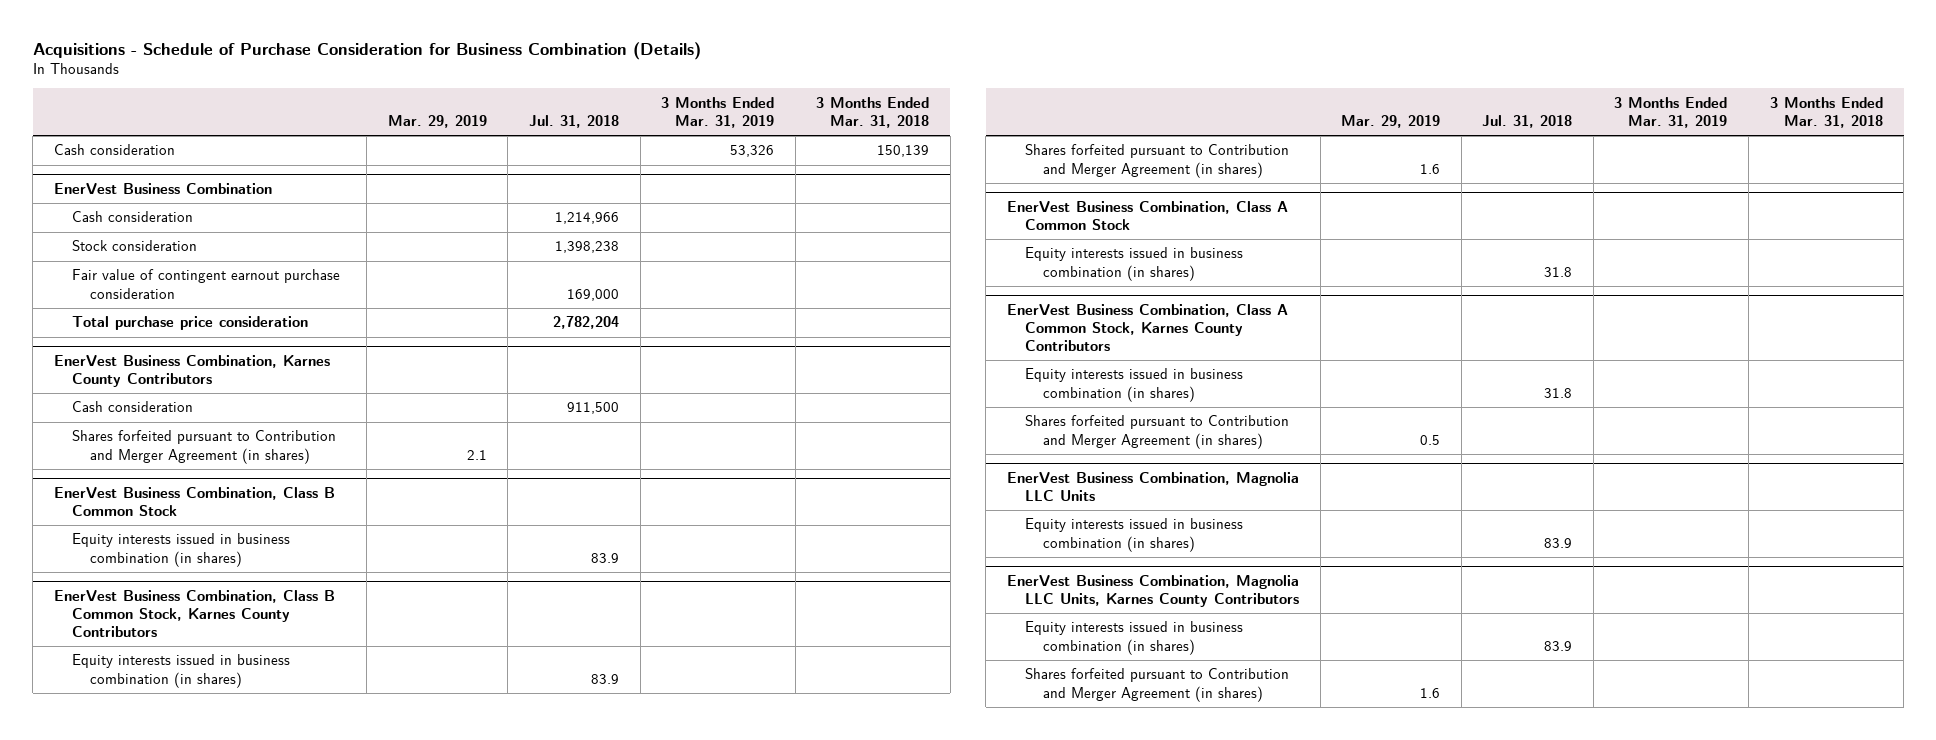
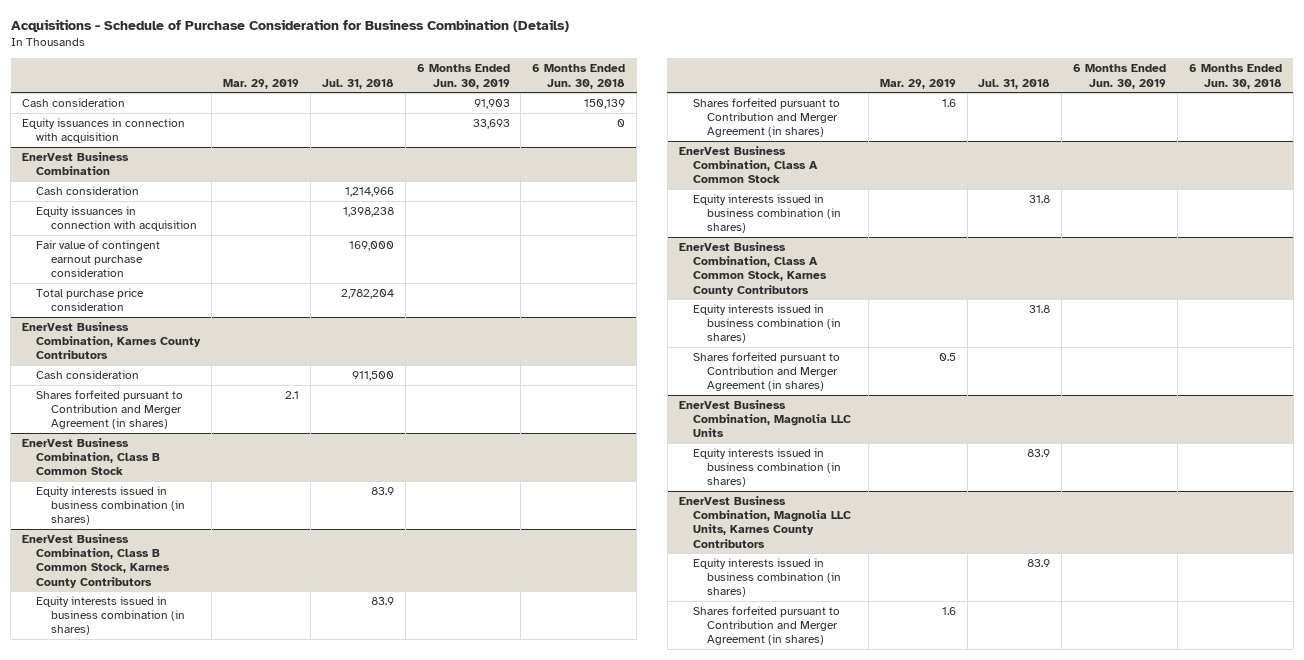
[661,96,775,128] 3 Months Ended Mar. 31, 2019 -> none
[816,96,930,128] 3 Months Ended Mar. 31, 2018 -> none
none -> [416,64,510,89] 6 Months Ended Jun. 30, 2019
none -> [532,64,626,89] 6 Months Ended Jun. 30, 2018
none -> [22,117,186,144] Equity issuances in connection with acquisition
[71,240,197,252] Stock consideration -> [36,205,197,232] Equity issuances in connection with acquisition

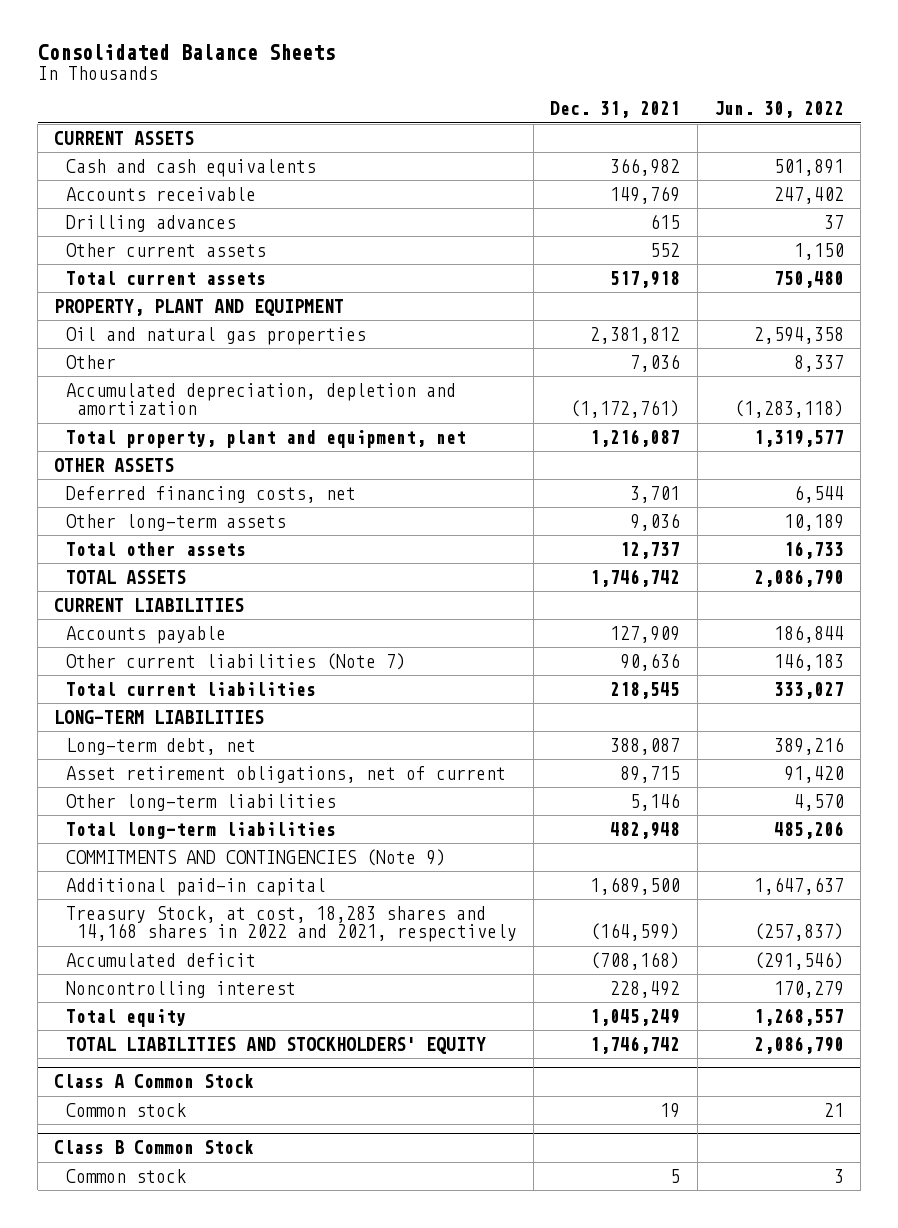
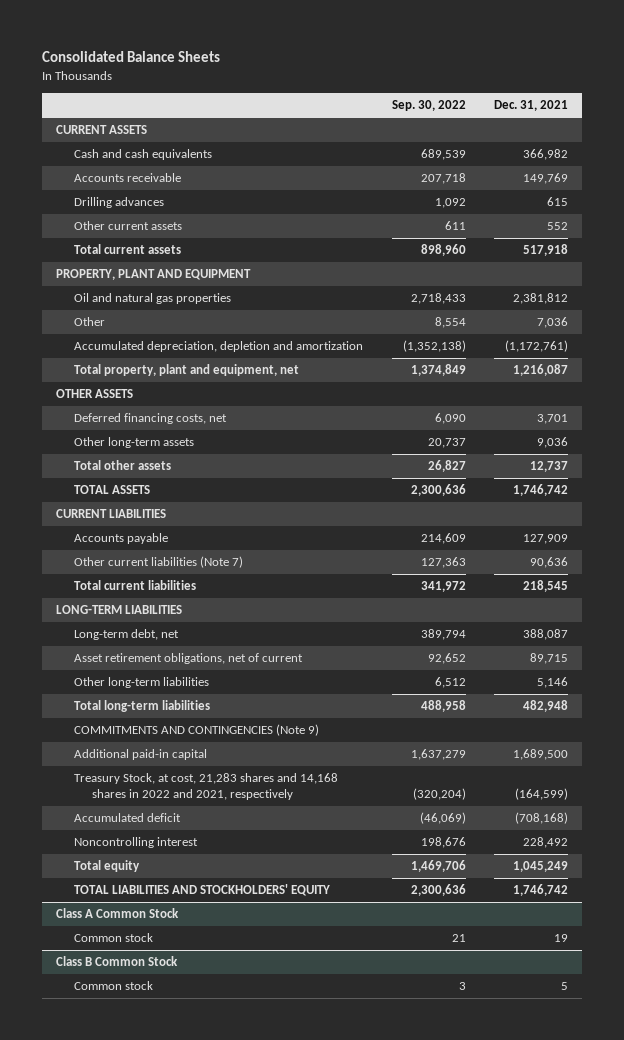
[714,101,845,119] Jun. 30, 2022 -> none
none -> [391,100,466,112] Sep. 30, 2022
[65,905,517,943] Treasury Stock, at cost, 18,283 shares and 14,168 shares in 2022 and 2021, respectively -> [74,773,339,801] Treasury Stock, at cost, 21,283 shares and 14,168 shares in 2022 and 2021, respectively

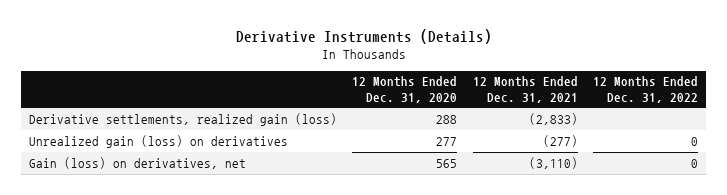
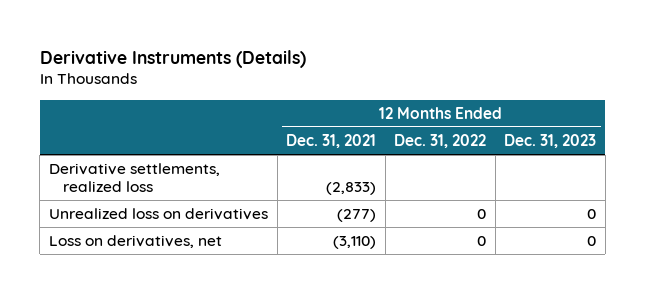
[352,76,458,103] 12 Months Ended Dec. 31, 2020 -> none
none -> [504,134,597,149] Dec. 31, 2023
[28,112,337,126] Derivative settlements, realized gain (loss) -> [48,163,220,192] Derivative settlements, realized loss
[28,134,288,148] Unrealized gain (loss) on derivatives -> [48,208,268,221] Unrealized loss on derivatives
[28,156,246,169] Gain (loss) on derivatives, net -> [48,235,222,249] Loss on derivatives, net

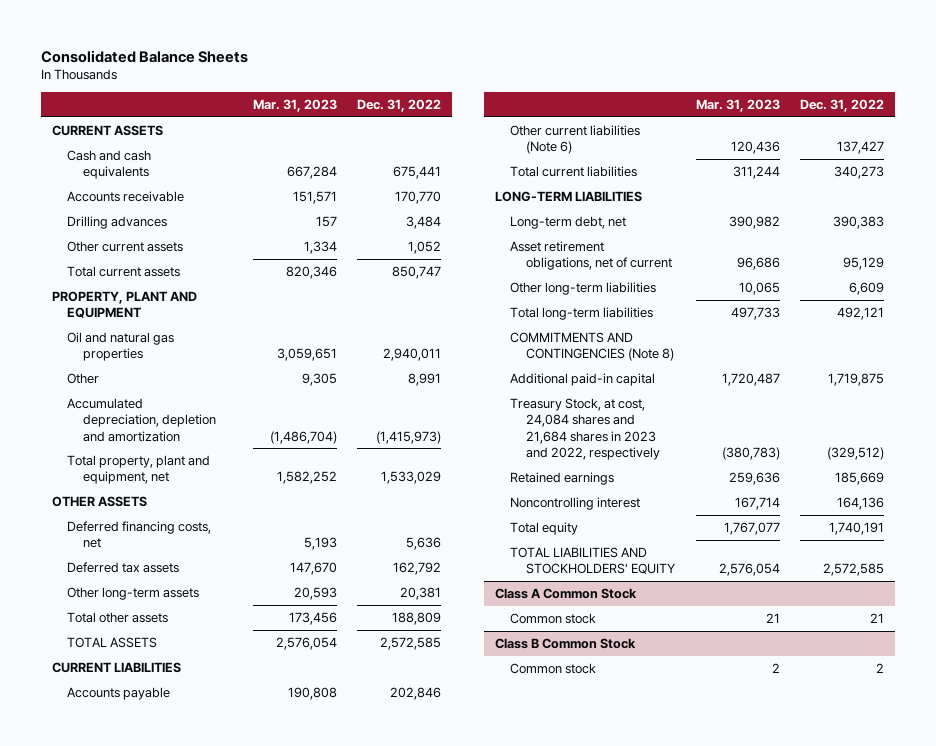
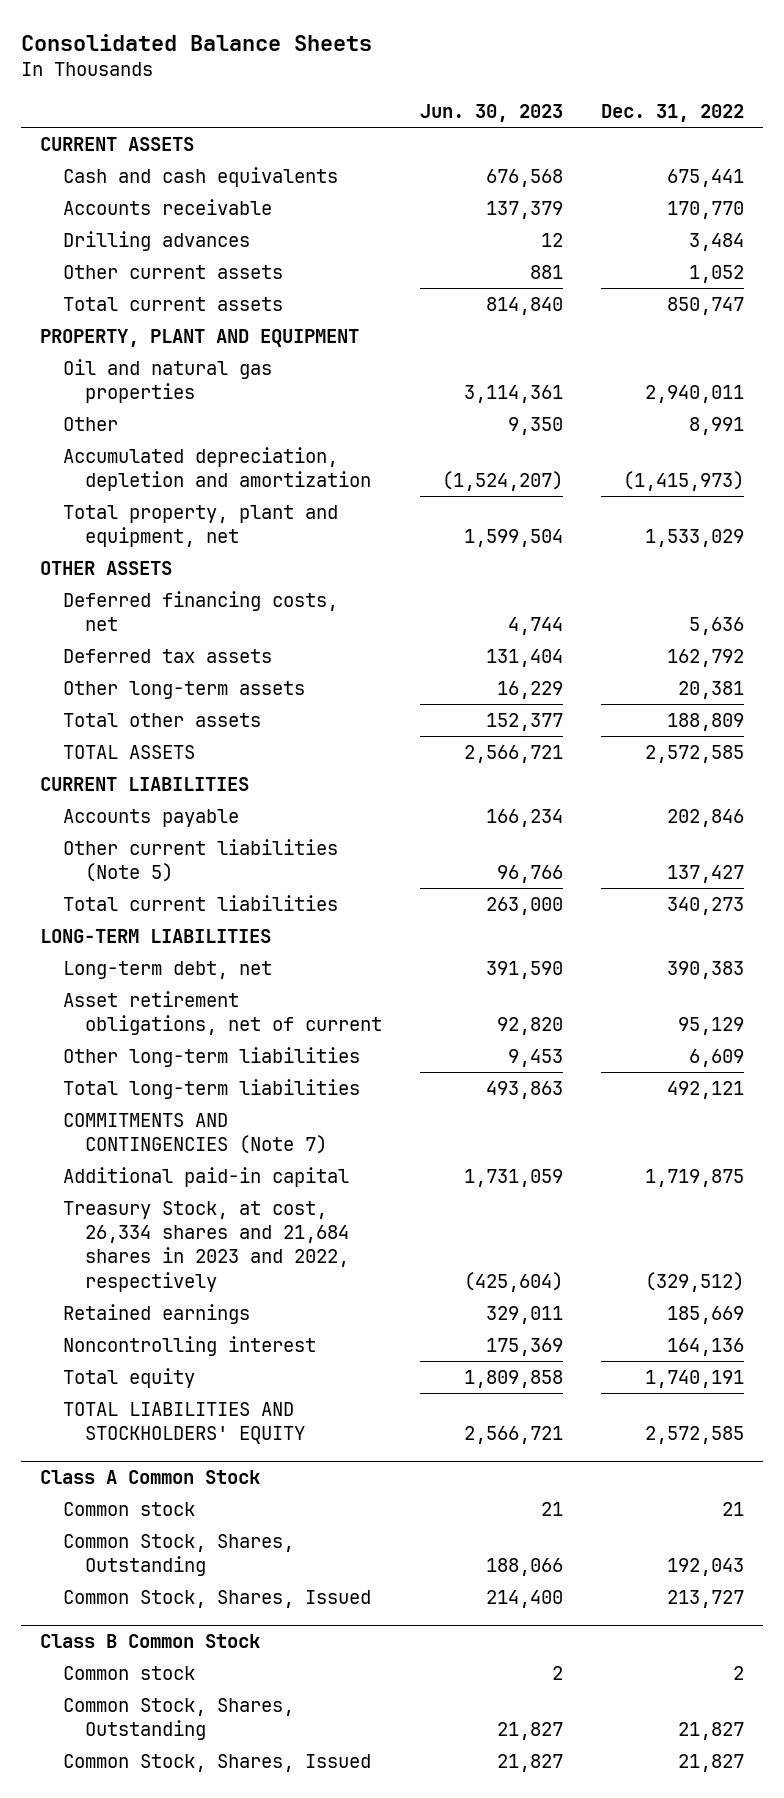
[252,98,337,112] Mar. 31, 2023 -> none
none -> [420,104,564,123] Jun. 30, 2023
[510,124,641,155] Other current liabilities (Note 6) -> [62,838,338,883] Other current liabilities (Note 5)
[510,331,674,362] COMMITMENTS AND CONTINGENCIES (Note 8) -> [62,1112,328,1155] COMMITMENTS AND CONTINGENCIES (Note 7)
[510,397,660,460] Treasury Stock, at cost, 24,084 shares and 21,684 shares in 2023 and 2022, respectively -> [62,1200,350,1292] Treasury Stock, at cost, 26,334 shares and 21,684 shares in 2023 and 2022, respectively
none -> [62,1533,294,1577] Common Stock, Shares, Outstanding
none -> [62,1589,371,1608] Common Stock, Shares, Issued
none -> [62,1697,294,1741] Common Stock, Shares, Outstanding
none -> [62,1753,371,1772] Common Stock, Shares, Issued

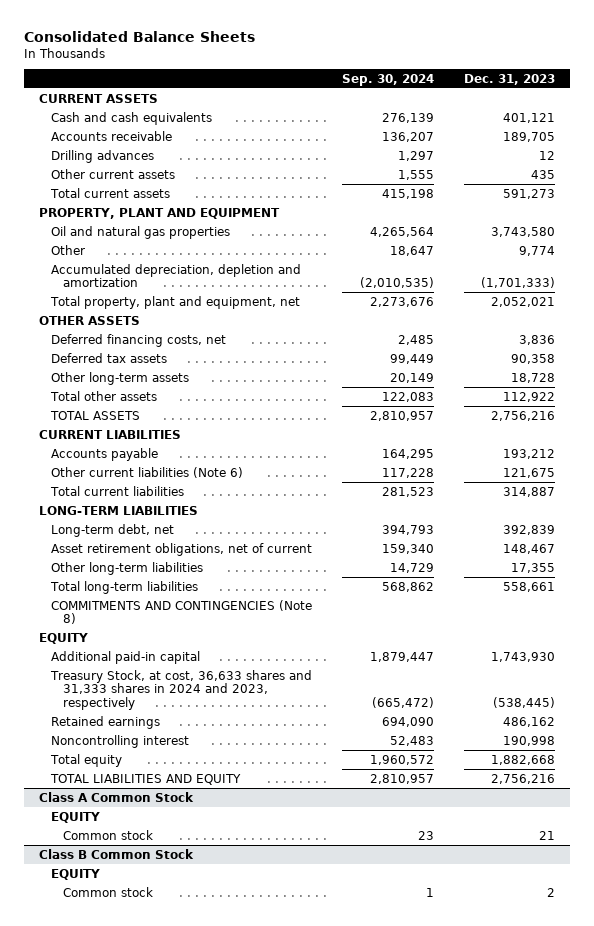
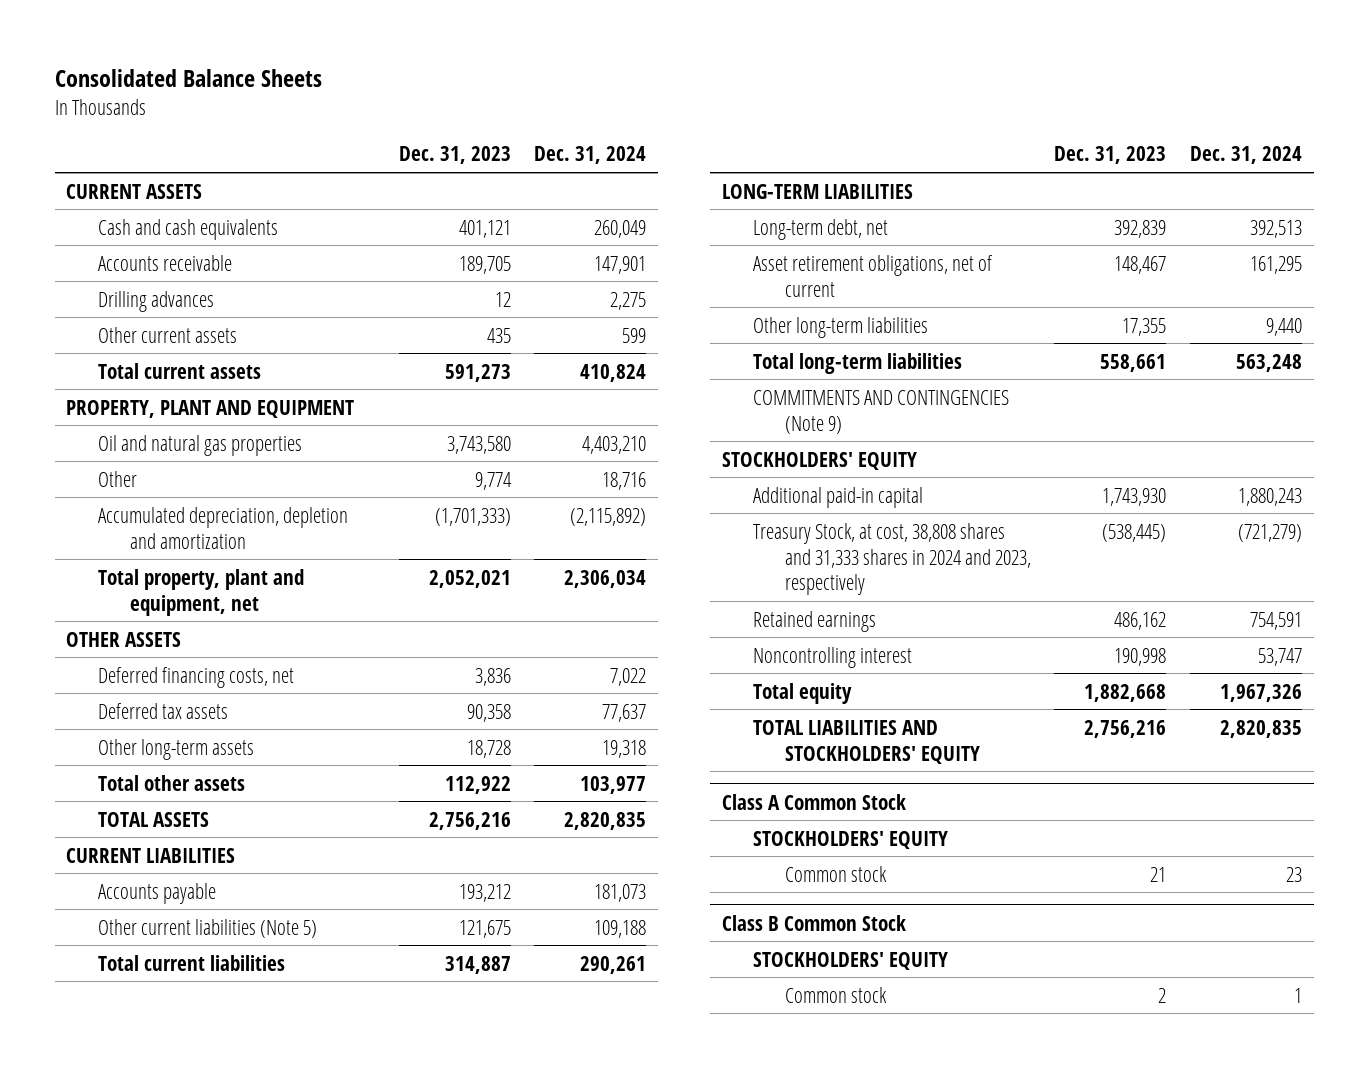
[341,73,434,86] Sep. 30, 2024 -> none
none -> [534,146,647,165] Dec. 31, 2024
[51,466,244,478] Other current liabilities (Note 6) -> [97,918,317,938] Other current liabilities (Note 5)
[51,599,313,625] COMMITMENTS AND CONTINGENCIES (Note 8) -> [753,389,1010,434] COMMITMENTS AND CONTINGENCIES (Note 9)
[38,632,88,644] EQUITY -> [721,451,917,470] STOCKHOLDERS' EQUITY
[50,669,313,710] Treasury Stock, at cost, 36,633 shares and 31,333 shares in 2024 and 2023, respectively -> [753,522,1031,596] Treasury Stock, at cost, 38,808 shares and 31,333 shares in 2024 and 2023, respectively
[50,773,242,785] TOTAL LIABILITIES AND EQUITY -> [753,719,980,764] TOTAL LIABILITIES AND STOCKHOLDERS' EQUITY
[51,811,101,823] EQUITY -> [753,830,949,849] STOCKHOLDERS' EQUITY
[51,868,101,880] EQUITY -> [753,951,949,970] STOCKHOLDERS' EQUITY

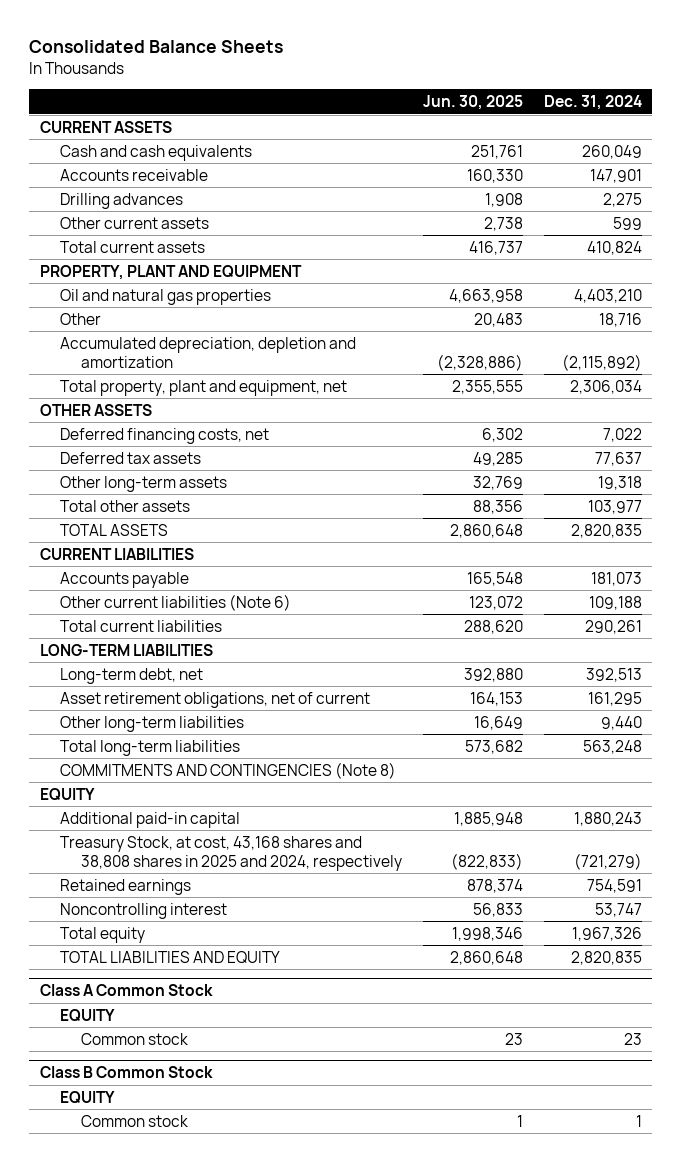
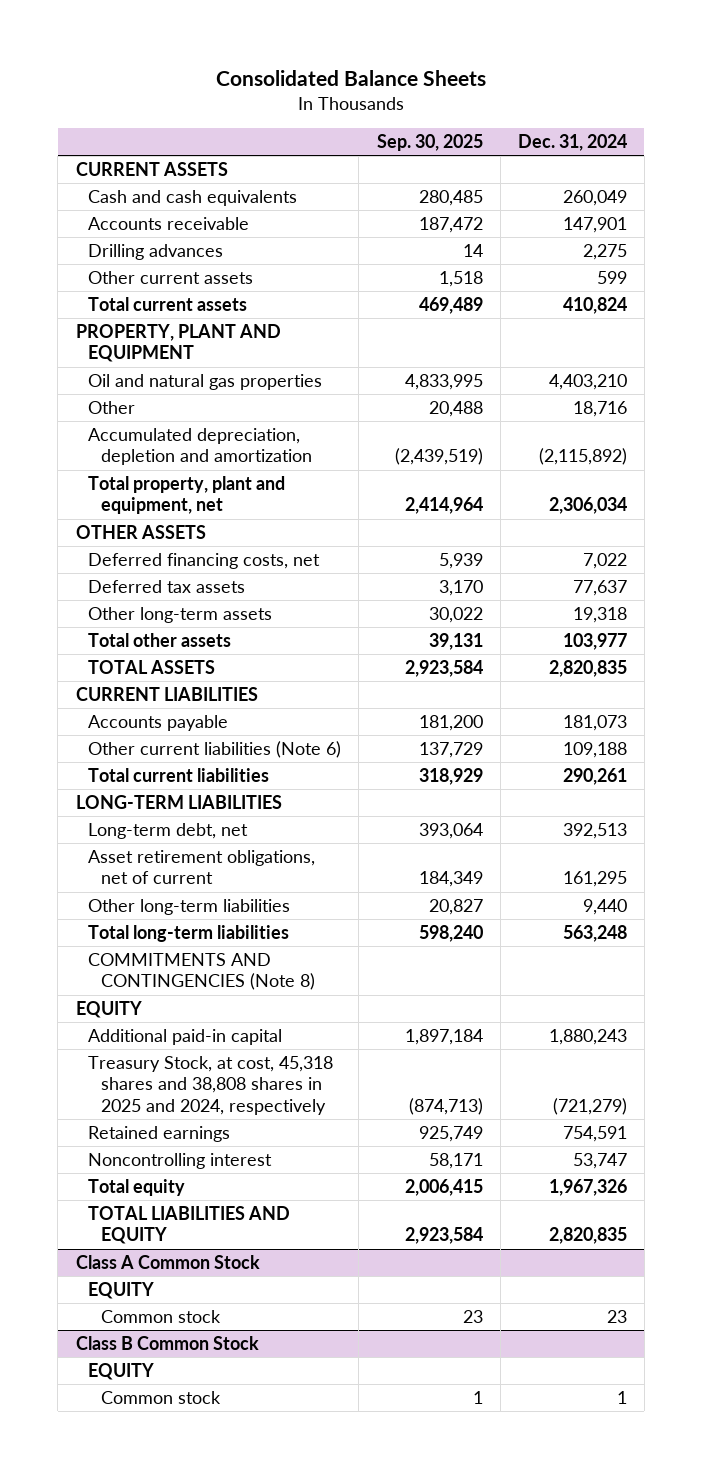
[422,95,523,111] Jun. 30, 2025 -> none
none -> [376,133,483,151] Sep. 30, 2025
[60,835,403,871] Treasury Stock, at cost, 43,168 shares and 38,808 shares in 2025 and 2024, respectively -> [88,1056,334,1115] Treasury Stock, at cost, 45,318 shares and 38,808 shares in 2025 and 2024, respectively

